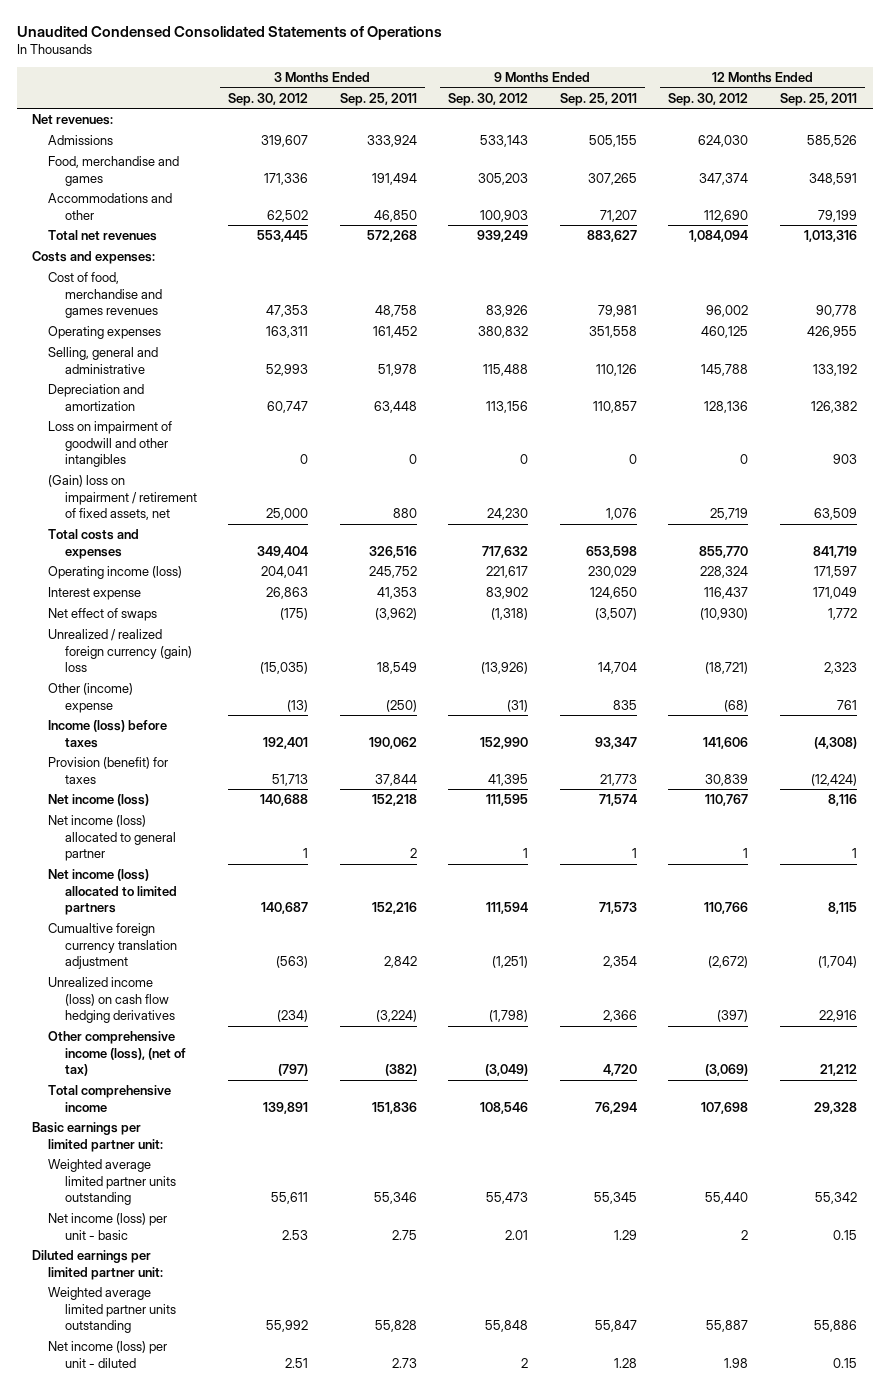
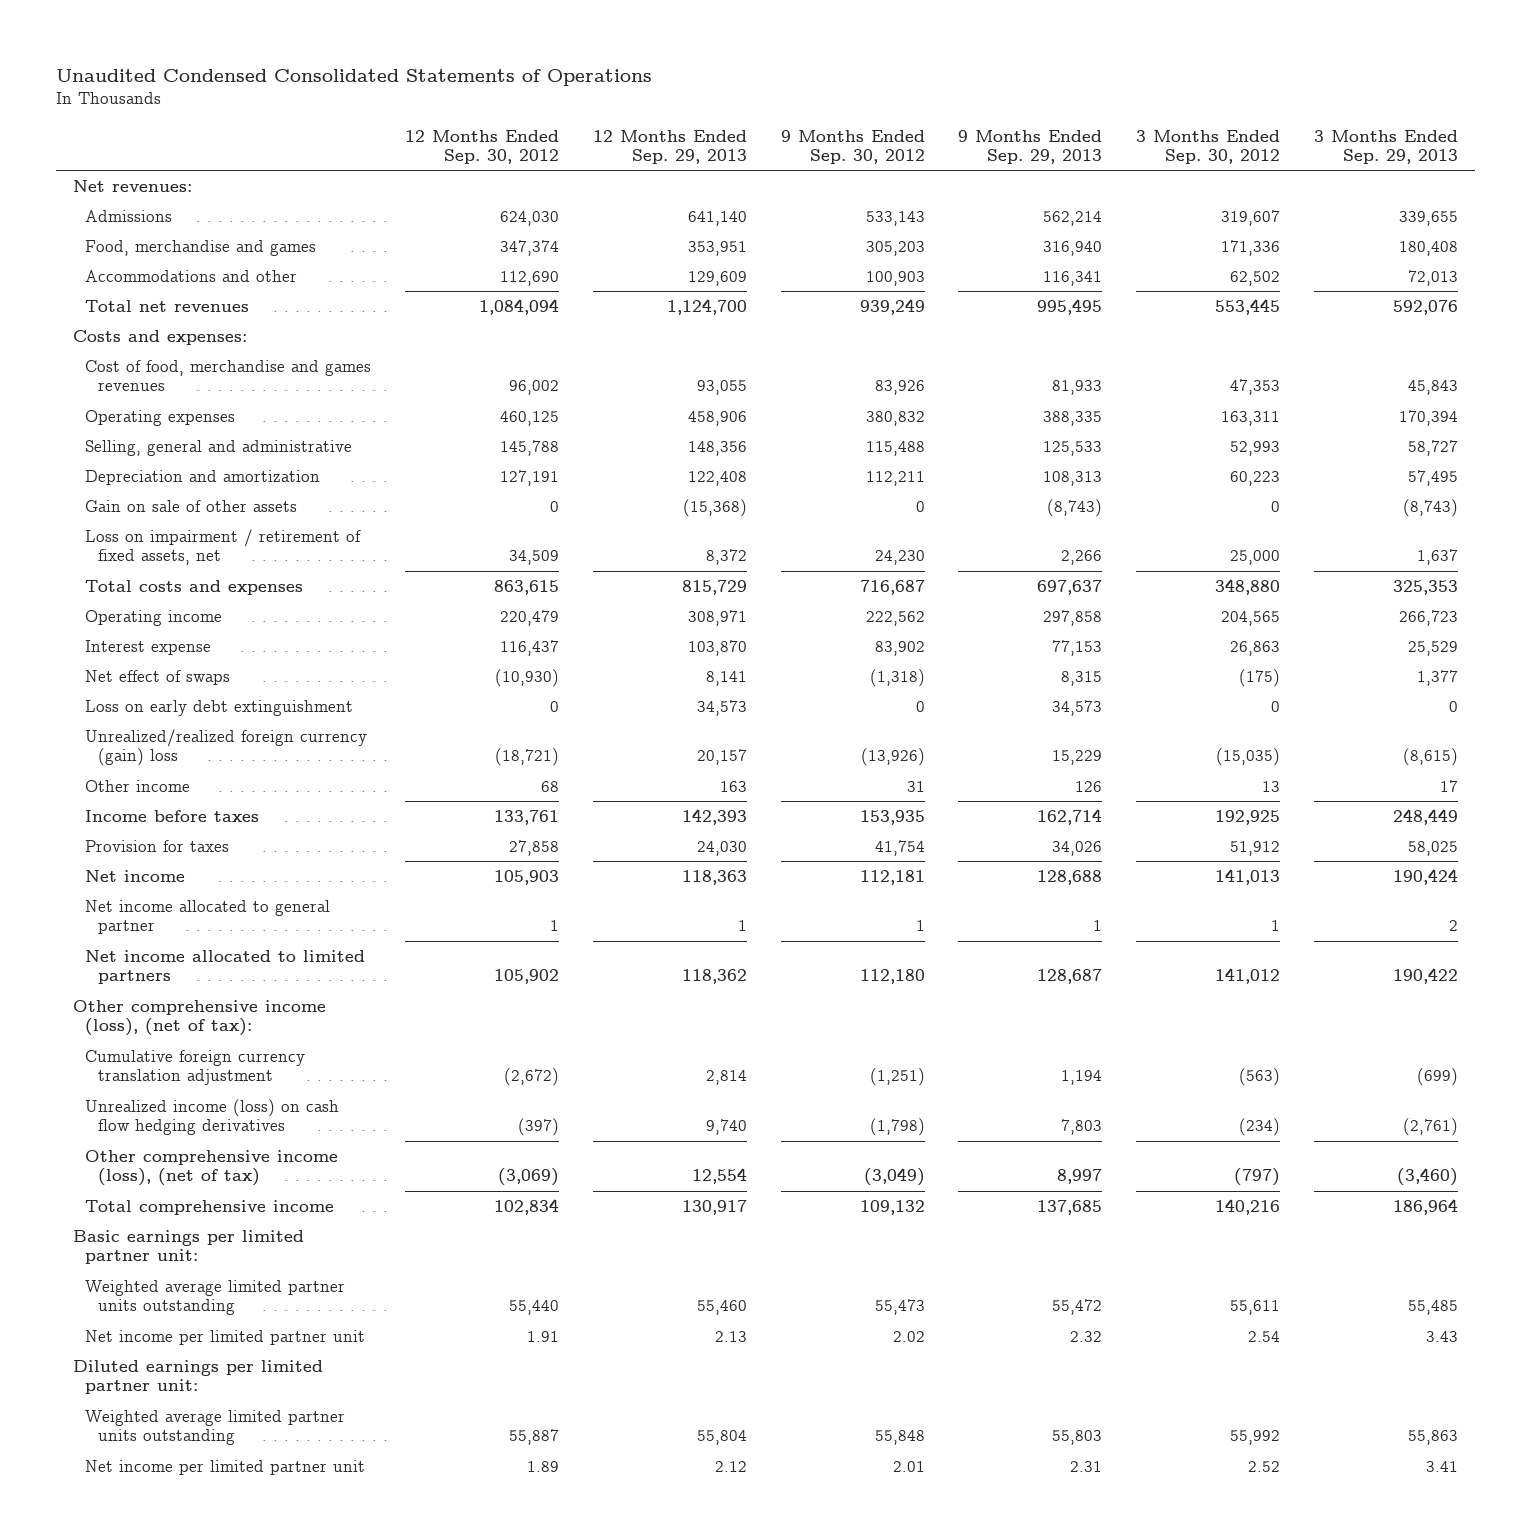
[339,92,417,106] Sep. 25, 2011 -> none
[559,92,637,106] Sep. 25, 2011 -> none
[779,92,857,106] Sep. 25, 2011 -> none
none -> [592,129,747,164] 12 Months Ended Sep. 29, 2013
none -> [958,129,1103,164] 9 Months Ended Sep. 29, 2013
none -> [1313,129,1458,164] 3 Months Ended Sep. 29, 2013
[48,421,173,468] Loss on impairment of goodwill and other intangibles -> none
[267,400,309,413] 60,747 -> [1230,470,1281,486] 60,223
[486,400,529,413] 113,156 -> [865,470,925,486] 112,211
[704,400,749,413] 128,136 -> [500,469,560,486] 127,191
none -> [85,499,298,512] Gain on sale of other assets
[48,475,197,521] (Gain) loss on impairment / retirement of fixed assets, net -> [85,528,362,566] Loss on impairment / retirement of fixed assets, net
[710,508,749,521] 25,719 -> [509,550,560,566] 34,509
[257,545,309,558] 349,404 -> [1215,578,1281,595] 348,880
[482,545,529,558] 717,632 -> [859,579,925,595] 716,687
[699,545,749,558] 855,770 -> [494,579,560,595] 863,615
[48,566,183,580] Operating income (loss) -> [85,609,223,626] Operating income
[261,566,309,579] 204,041 -> [1221,610,1281,626] 204,565
[486,566,529,579] 221,617 -> [865,610,925,626] 222,562
[700,566,749,579] 228,324 -> [500,609,560,626] 220,479
none -> [85,699,354,716] Loss on early debt extinguishment
[48,629,192,673] Unrealized / realized foreign currency (gain) loss -> [85,728,368,767] Unrealized/realized foreign currency (gain) loss
[48,683,134,713] Other (income) expense -> [85,779,191,792] Other income
[287,699,309,712] (13) -> [1262,780,1281,792] 13
[507,699,529,712] (31) -> [906,780,925,792] 31
[724,699,749,712] (68) -> [541,780,560,792] 68
[48,720,168,748] Income (loss) before taxes -> [85,809,260,822] Income before taxes
[263,736,309,749] 192,401 -> [1215,809,1281,825] 192,925
[480,736,529,749] 152,990 -> [859,809,925,825] 153,935
[703,736,749,749] 141,606 -> [494,809,560,825] 133,761
[48,757,169,784] Provision (benefit) for taxes -> [85,839,230,852] Provision for taxes
[272,773,309,786] 51,713 -> [1230,840,1281,856] 51,912
[488,773,529,786] 41,395 -> [874,839,925,856] 41,754
[705,773,749,786] 30,839 -> [509,839,560,856] 27,858
[48,794,150,807] Net income (loss) -> [85,869,186,882] Net income
[260,794,309,807] 140,688 -> [1215,868,1281,885] 141,013
[486,794,529,807] 111,595 -> [859,869,925,885] 112,181
[705,794,749,807] 110,767 -> [494,869,560,885] 105,903
[48,815,176,862] Net income (loss) allocated to general partner -> [85,899,331,935] Net income allocated to general partner
[48,869,177,916] Net income (loss) allocated to limited partners -> [85,949,366,985] Net income allocated to limited partners
[261,902,309,915] 140,687 -> [1215,968,1281,985] 141,012
[486,902,529,915] 111,594 -> [859,969,925,985] 112,180
[704,902,749,915] 110,766 -> [494,969,560,985] 105,902
none -> [72,999,326,1037] Other comprehensive income (loss), (net of tax):
[48,923,177,970] Cumualtive foreign currency translation adjustment -> [85,1049,306,1086] Cumulative foreign currency translation adjustment
[263,1101,309,1114] 139,891 -> [1215,1198,1281,1215] 140,216
[480,1101,529,1114] 108,546 -> [859,1199,925,1215] 109,132
[701,1101,749,1114] 107,698 -> [494,1198,560,1215] 102,834
[48,1213,168,1240] Net income (loss) per unit - basic -> [85,1329,366,1345] Net income per limited partner unit
[282,1229,309,1240] 2.53 -> [1248,1330,1281,1342] 2.54
[505,1229,529,1240] 2.01 -> [892,1330,925,1342] 2.02
[741,1229,749,1240] 2 -> [527,1330,560,1342] 1.91
[48,1341,168,1368] Net income (loss) per unit - diluted -> [85,1459,366,1475] Net income per limited partner unit
[285,1357,309,1368] 2.51 -> [1248,1460,1281,1472] 2.52
[521,1357,529,1368] 2 -> [892,1460,925,1472] 2.01
[724,1357,749,1368] 1.98 -> [527,1460,560,1472] 1.89

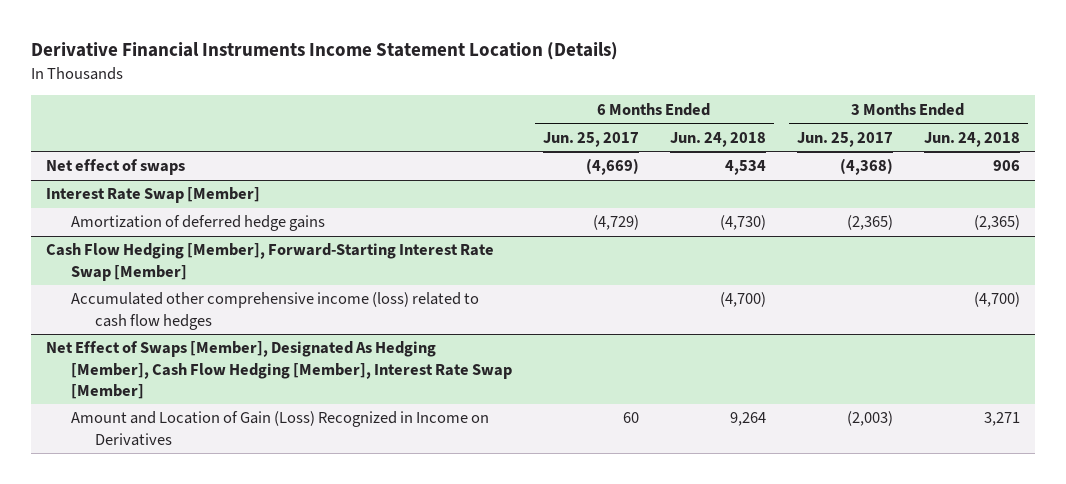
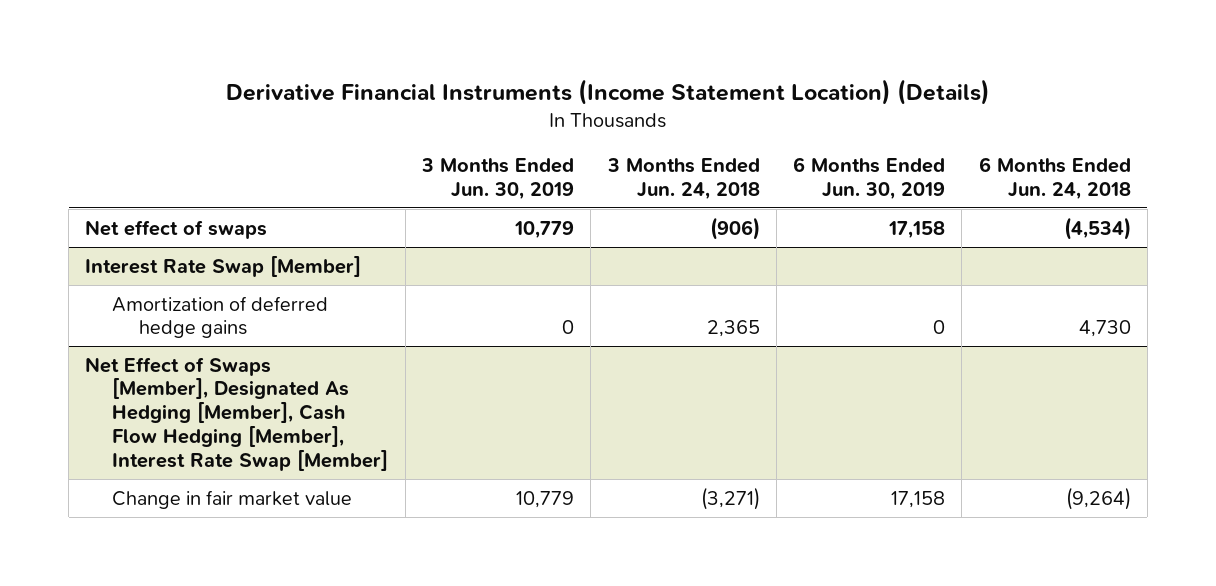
[30,42,618,61] Derivative Financial Instruments Income Statement Location (Details) -> [226,78,991,105] Derivative Financial Instruments (Income Statement Location) (Details)
[542,131,639,147] Jun. 25, 2017 -> none
[796,131,893,147] Jun. 25, 2017 -> none
none -> [421,158,575,200] 3 Months Ended Jun. 30, 2019
none -> [793,157,946,200] 6 Months Ended Jun. 30, 2019
[724,160,766,176] 4,534 -> [1063,216,1131,240] (4,534)
[992,160,1020,172] 906 -> [709,216,760,240] (906)
[46,243,495,281] Cash Flow Hedging [Member], Forward-Starting Interest Rate Swap [Member] -> none
[70,292,479,330] Accumulated other comprehensive income (loss) related to cash flow hedges -> none
[719,215,766,231] (4,730) -> [1078,320,1131,338] 4,730
[973,215,1020,231] (2,365) -> [706,320,760,338] 2,365
[70,411,489,446] Amount and Location of Gain (Loss) Recognized in Income on Derivatives -> none
none -> [112,489,353,509] Change in fair market value

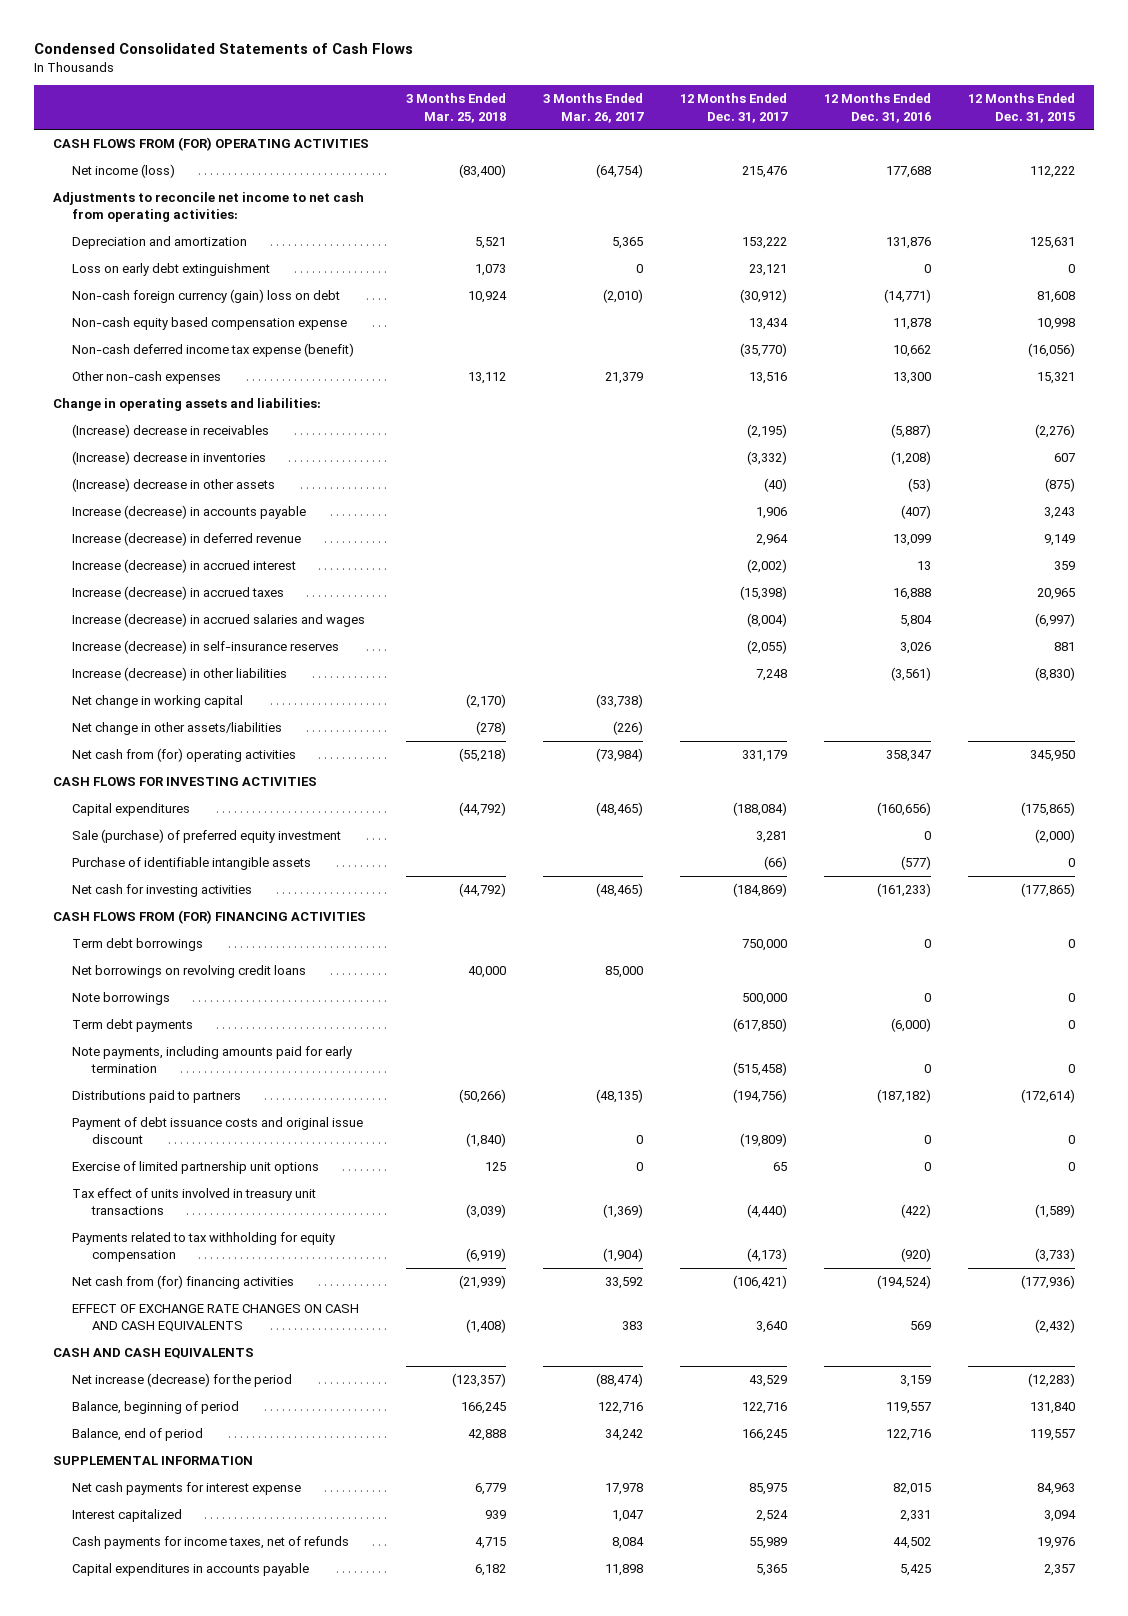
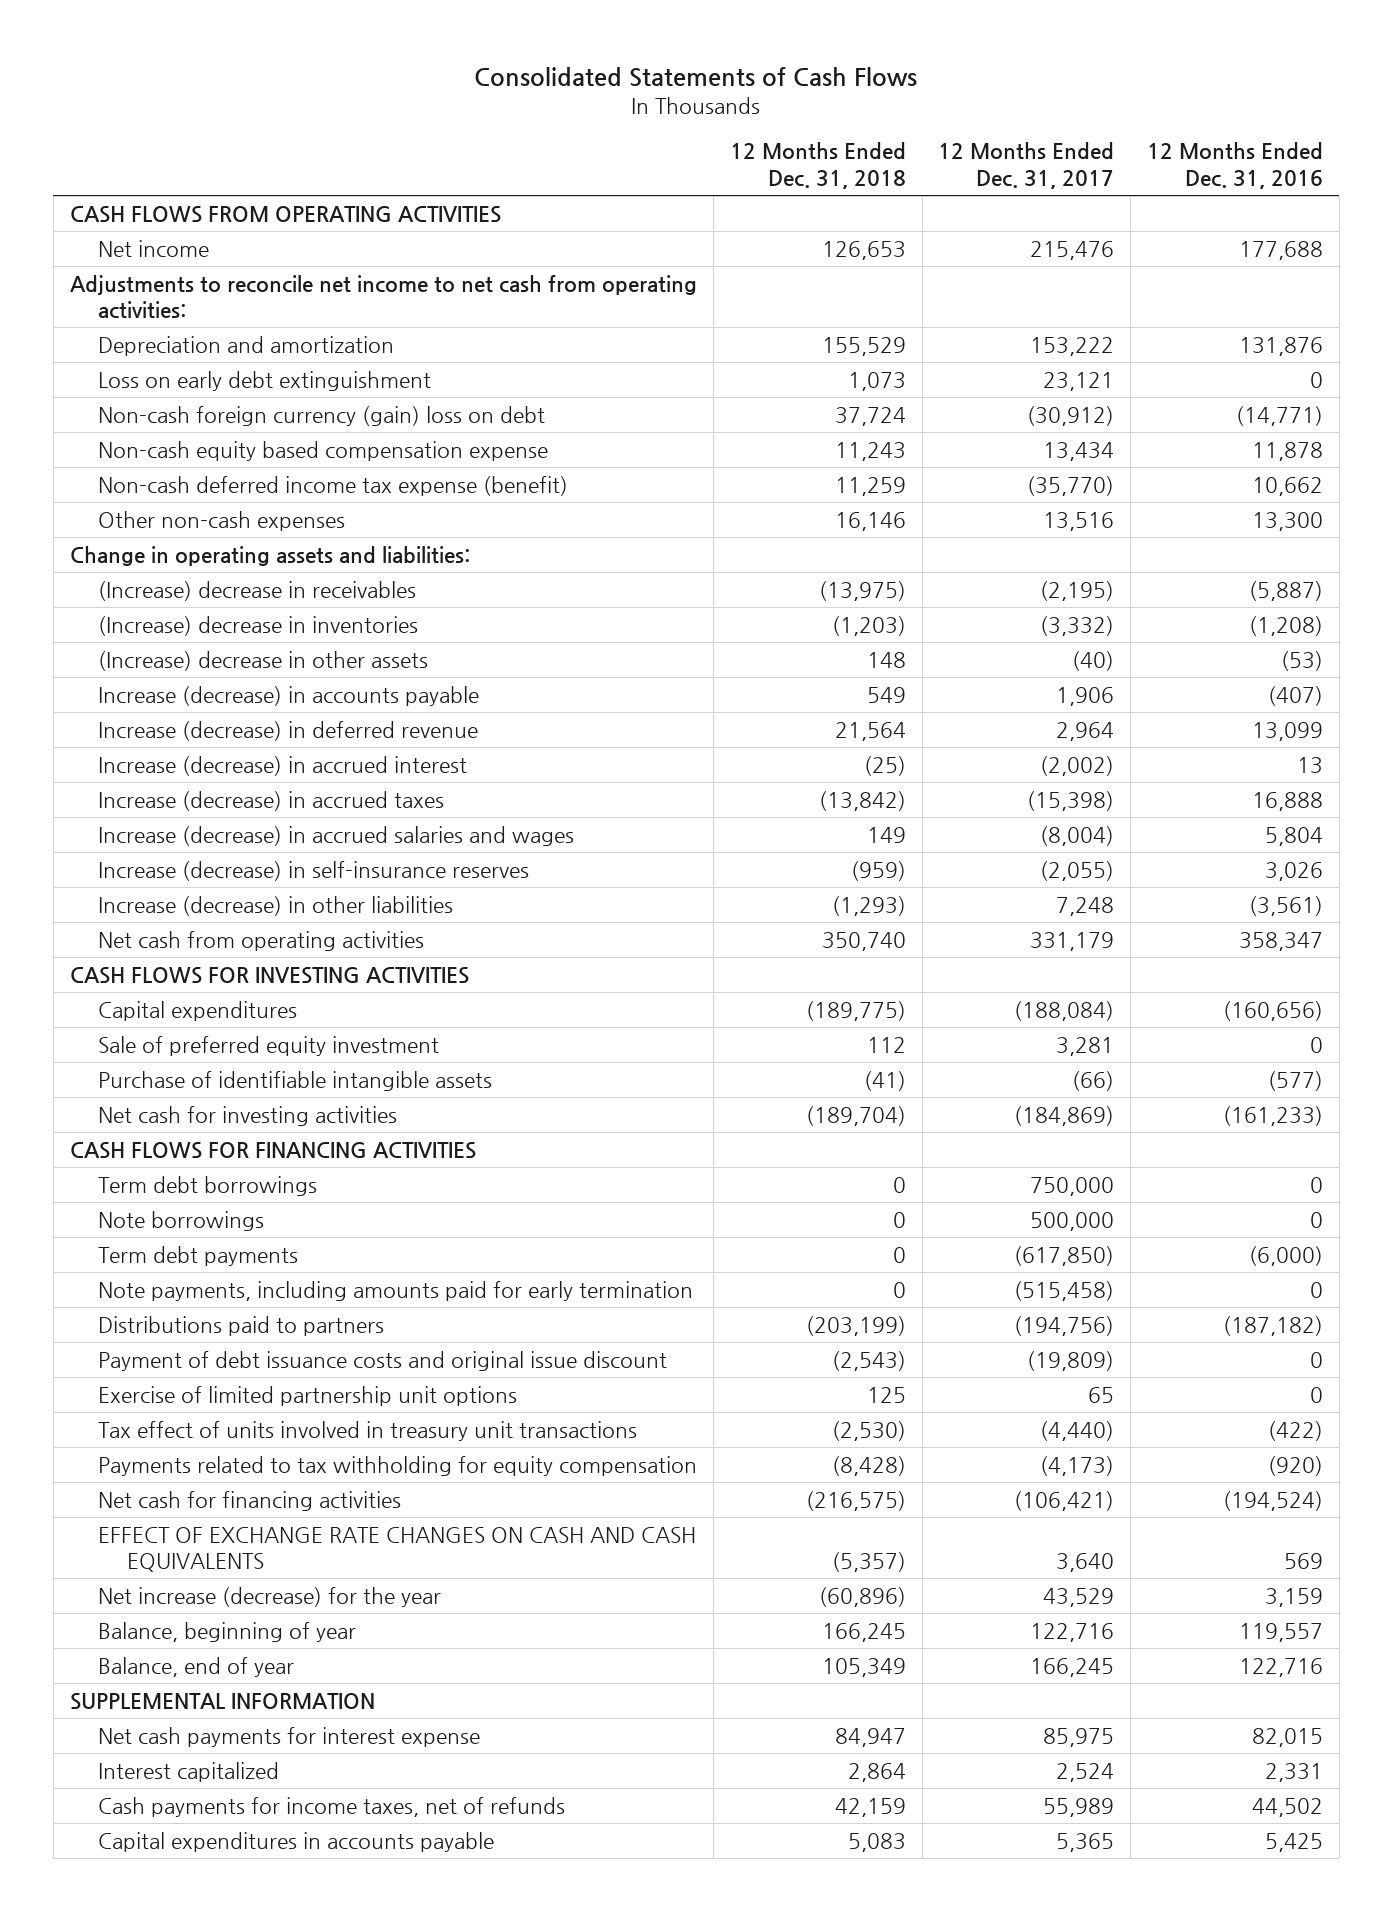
[33,43,413,55] Condensed Consolidated Statements of Cash Flows -> [474,67,918,88] Consolidated Statements of Cash Flows
[405,93,506,123] 3 Months Ended Mar. 25, 2018 -> none
[542,93,644,123] 3 Months Ended Mar. 26, 2017 -> none
[968,93,1076,123] 12 Months Ended Dec. 31, 2015 -> none
none -> [729,142,906,189] 12 Months Ended Dec. 31, 2018
[52,137,369,152] CASH FLOWS FROM (FOR) OPERATING ACTIVITIES -> [69,205,501,223] CASH FLOWS FROM OPERATING ACTIVITIES
[72,164,176,179] Net income (loss) -> [98,239,210,257] Net income
[72,695,244,709] Net change in working capital -> none
[72,722,283,736] Net change in other assets/liabilities -> none
[72,748,297,763] Net cash from (for) operating activities -> [98,930,425,951] Net cash from operating activities
[72,829,342,844] Sale (purchase) of preferred equity investment -> [98,1035,440,1056] Sale of preferred equity investment
[52,910,366,925] CASH FLOWS FROM (FOR) FINANCING ACTIVITIES -> [69,1141,476,1159] CASH FLOWS FOR FINANCING ACTIVITIES
[72,965,307,979] Net borrowings on revolving credit loans -> none
[72,1275,295,1290] Net cash from (for) financing activities -> [98,1490,402,1511] Net cash for financing activities
[52,1348,254,1360] CASH AND CASH EQUIVALENTS -> none
[72,1373,293,1388] Net increase (decrease) for the period -> [98,1586,442,1607] Net increase (decrease) for the year
[72,1401,240,1415] Balance, beginning of period -> [98,1621,357,1642] Balance, beginning of year
[72,1428,204,1442] Balance, end of period -> [98,1656,295,1677] Balance, end of year

